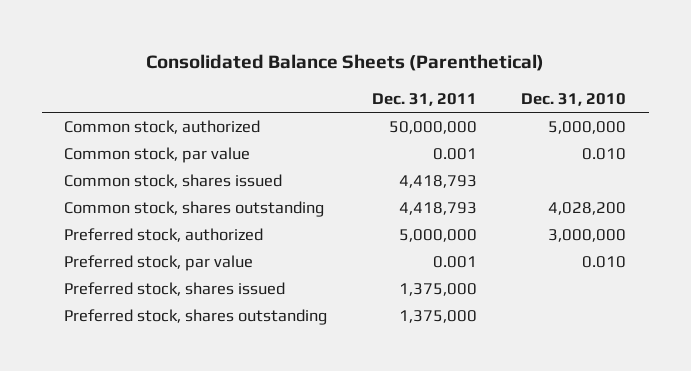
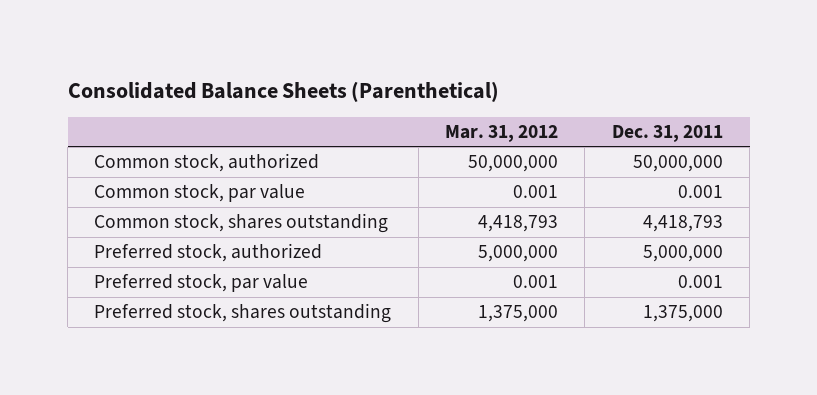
[521,92,627,106] Dec. 31, 2010 -> none
none -> [445,125,559,143] Mar. 31, 2012
[64,174,283,189] Common stock, shares issued -> none
[64,282,286,297] Preferred stock, shares issued -> none

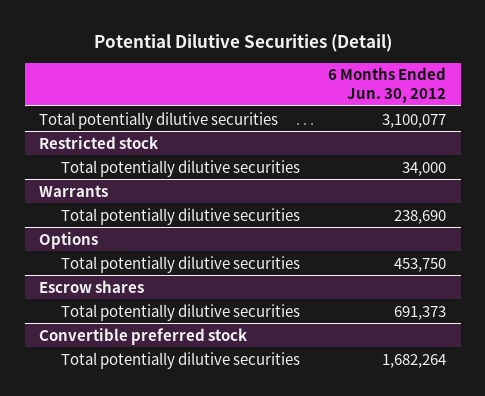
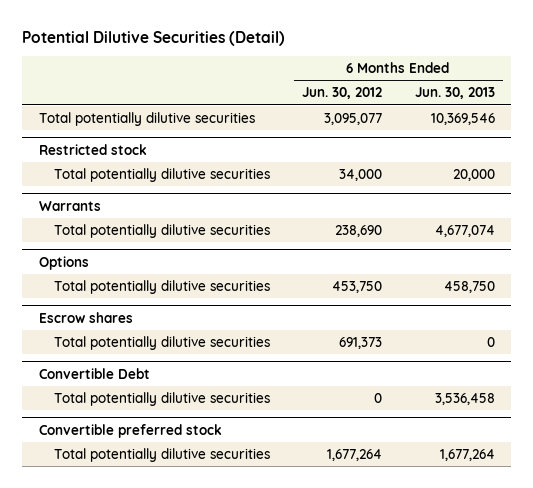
none -> [414,87,495,100] Jun. 30, 2013
[382,113,447,128] 3,100,077 -> [324,112,383,125] 3,095,077
none -> [38,367,150,379] Convertible Debt
none -> [53,391,270,406] Total potentially dilutive securities
[382,353,447,368] 1,682,264 -> [327,448,383,461] 1,677,264

